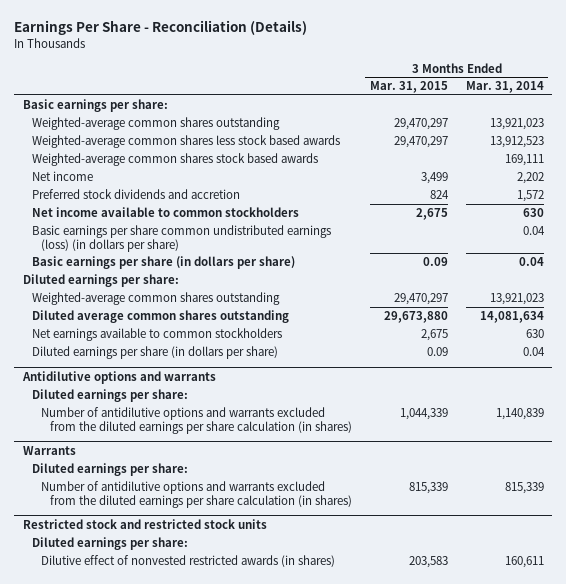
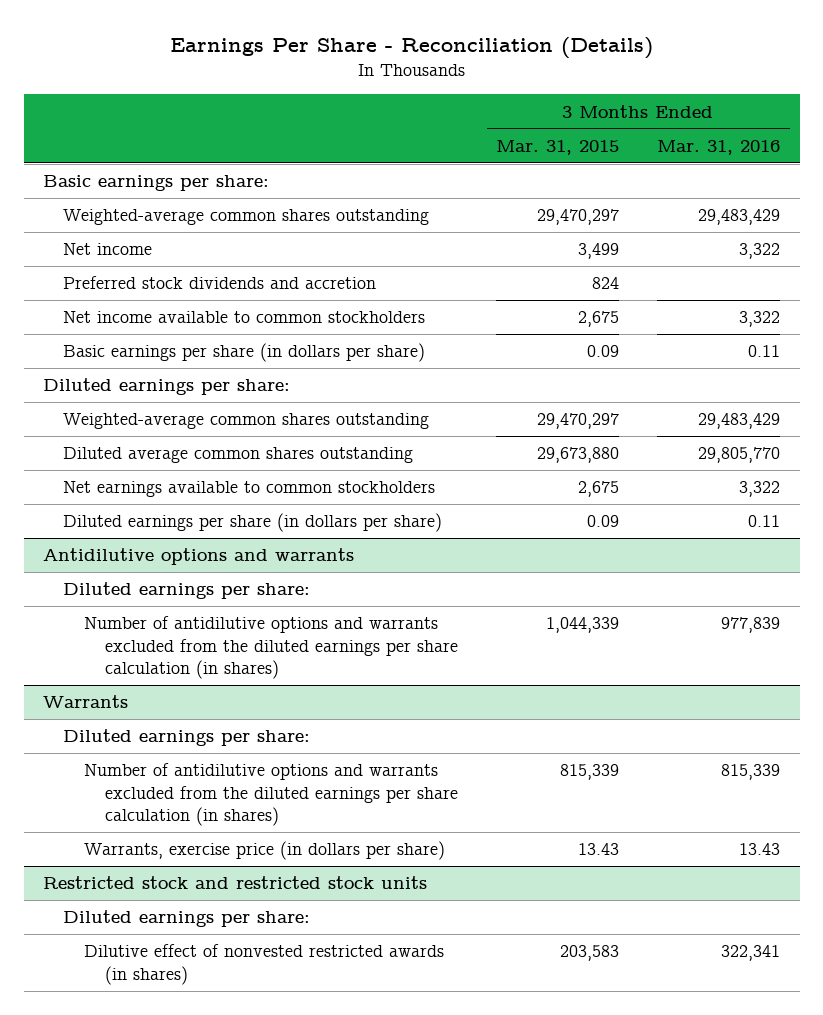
[465,81,544,94] Mar. 31, 2014 -> none
none -> [657,139,781,155] Mar. 31, 2016
[31,135,340,149] Weighted-average common shares less stock based awards -> none
[31,153,318,167] Weighted-average common shares stock based awards -> none
[31,225,331,252] Basic earnings per share common undistributed earnings (loss) (in dollars per share) -> none
none -> [84,841,446,861] Warrants, exercise price (in dollars per share)

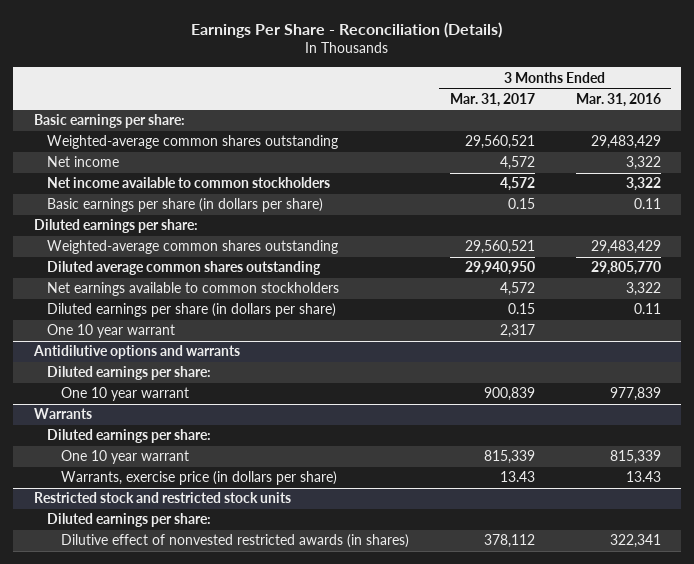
[496,139,620,155] Mar. 31, 2015 -> none
none -> [449,92,535,107] Mar. 31, 2017
[63,276,377,290] Preferred stock dividends and accretion -> none
none -> [47,324,176,339] One 10 year warrant
[84,616,458,680] Number of antidilutive options and warrants excluded from the diluted earnings per share calculation (in shares) -> [60,387,189,402] One 10 year warrant
[84,763,458,827] Number of antidilutive options and warrants excluded from the diluted earnings per share calculation (in shares) -> [60,450,189,465] One 10 year warrant

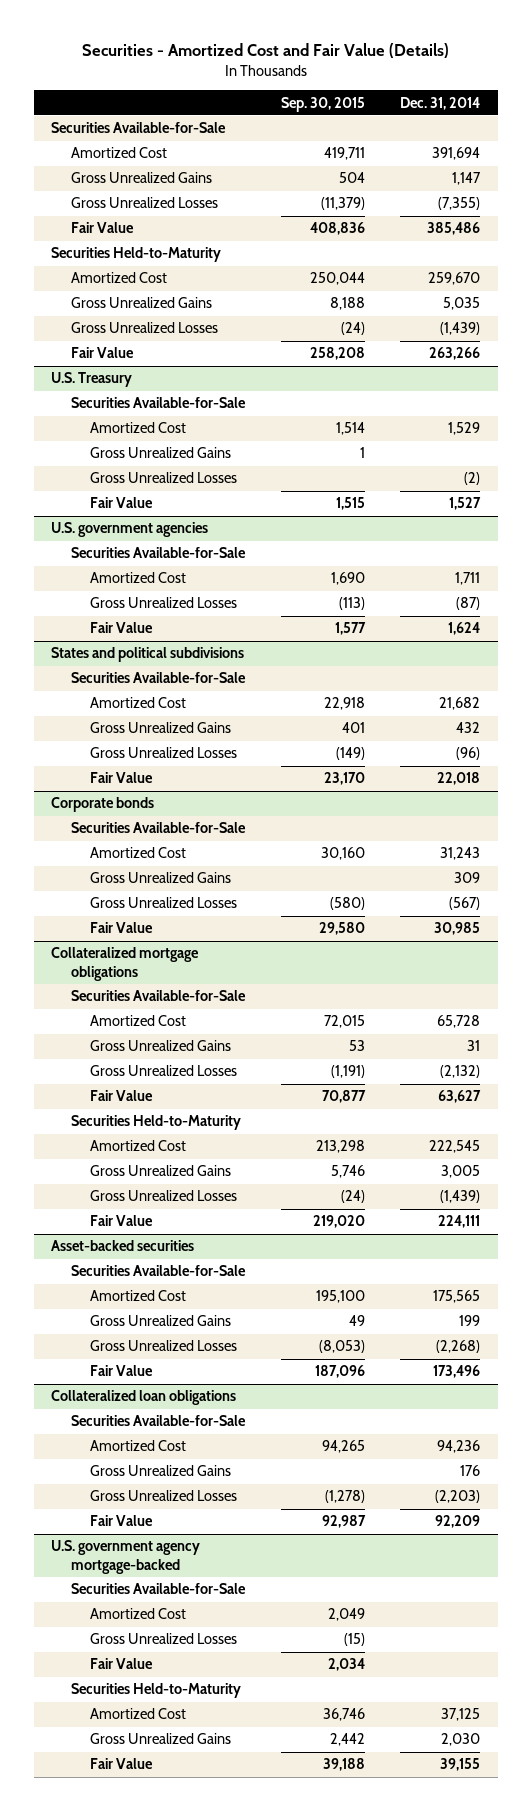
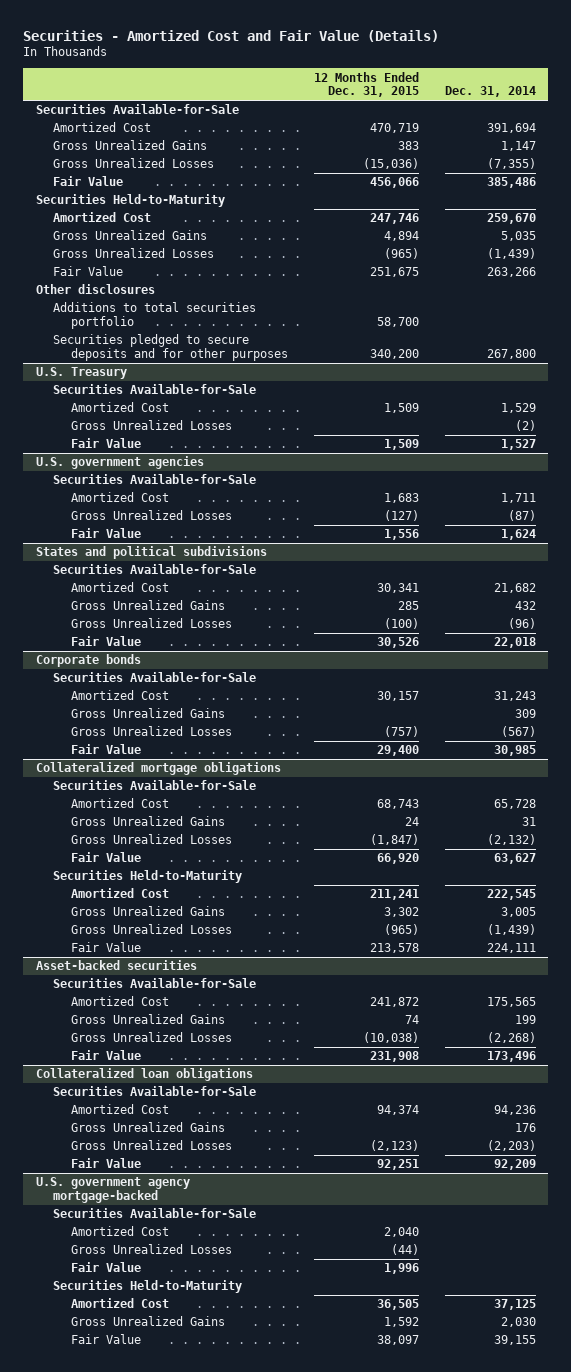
[280,96,365,112] Sep. 30, 2015 -> none
none -> [313,71,419,98] 12 Months Ended Dec. 31, 2015
none -> [35,284,155,295] Other disclosures
none -> [53,302,257,330] Additions to total securities portfolio
none -> [53,334,288,362] Securities pledged to secure deposits and for other purposes
[90,447,232,459] Gross Unrealized Gains -> none

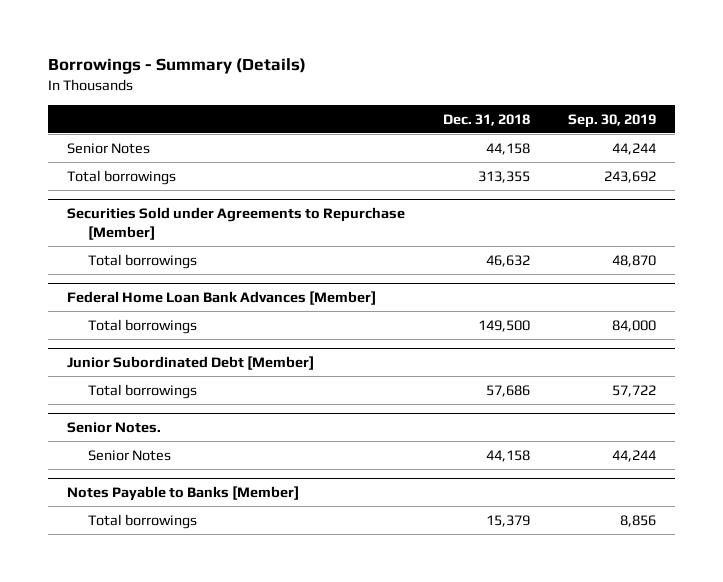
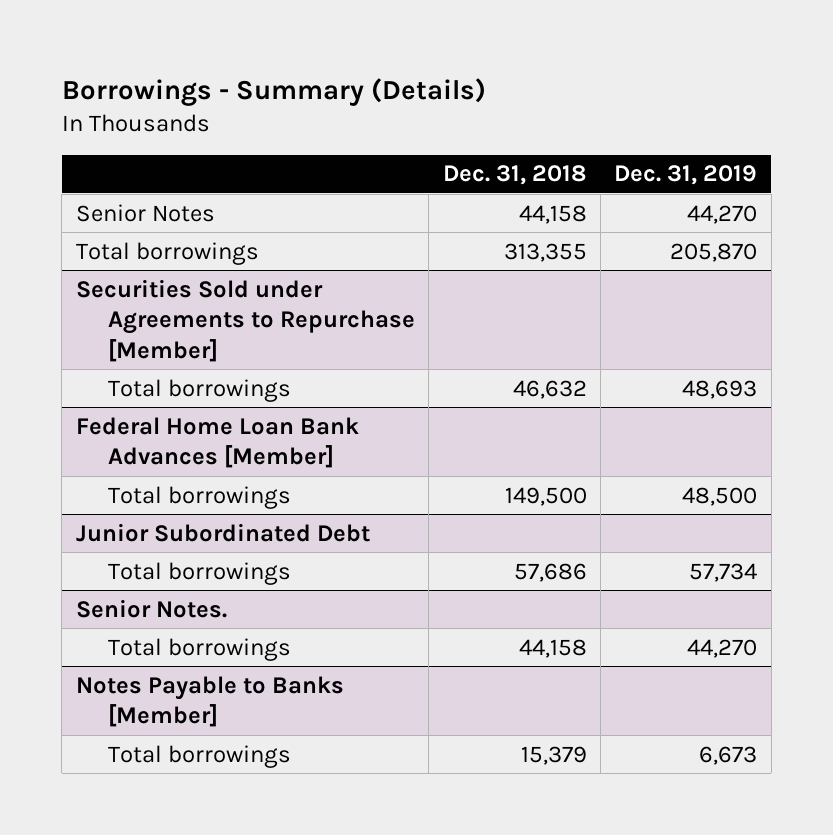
[568,113,657,128] Sep. 30, 2019 -> none
none -> [614,165,758,186] Dec. 31, 2019
[66,355,314,370] Junior Subordinated Debt [Member] -> [75,522,370,542] Junior Subordinated Debt
[87,449,171,461] Senior Notes -> [108,637,292,661] Total borrowings

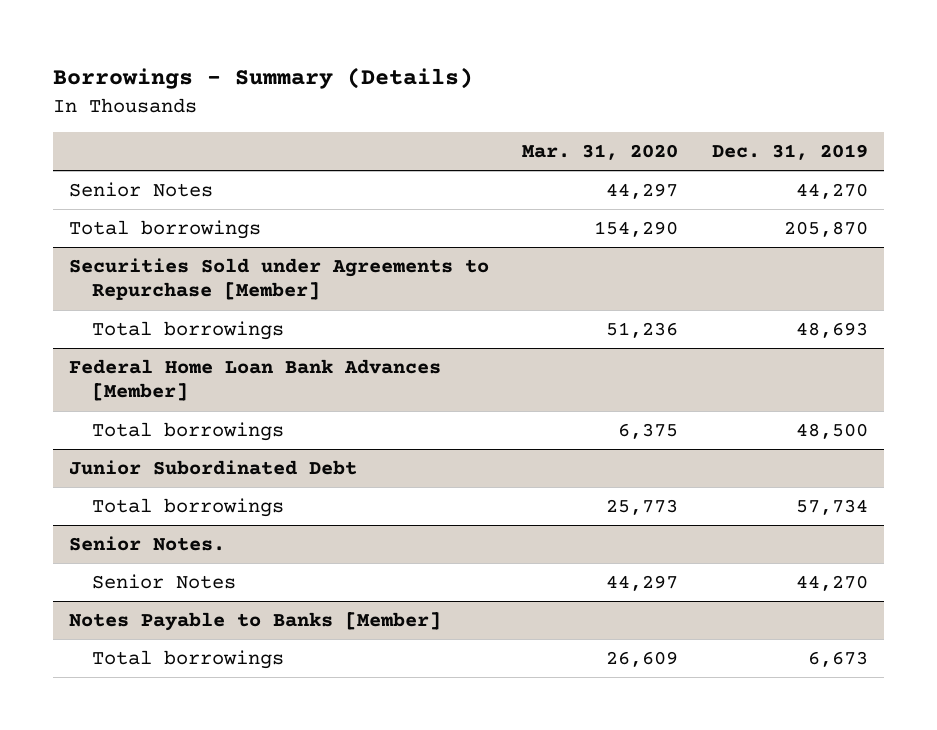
[442,165,587,186] Dec. 31, 2018 -> none
none -> [522,143,679,160] Mar. 31, 2020
[108,637,292,661] Total borrowings -> [91,573,236,589] Senior Notes

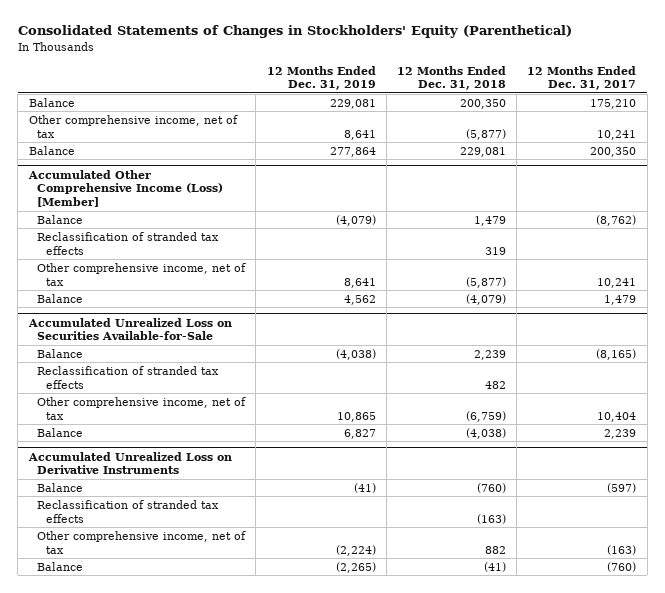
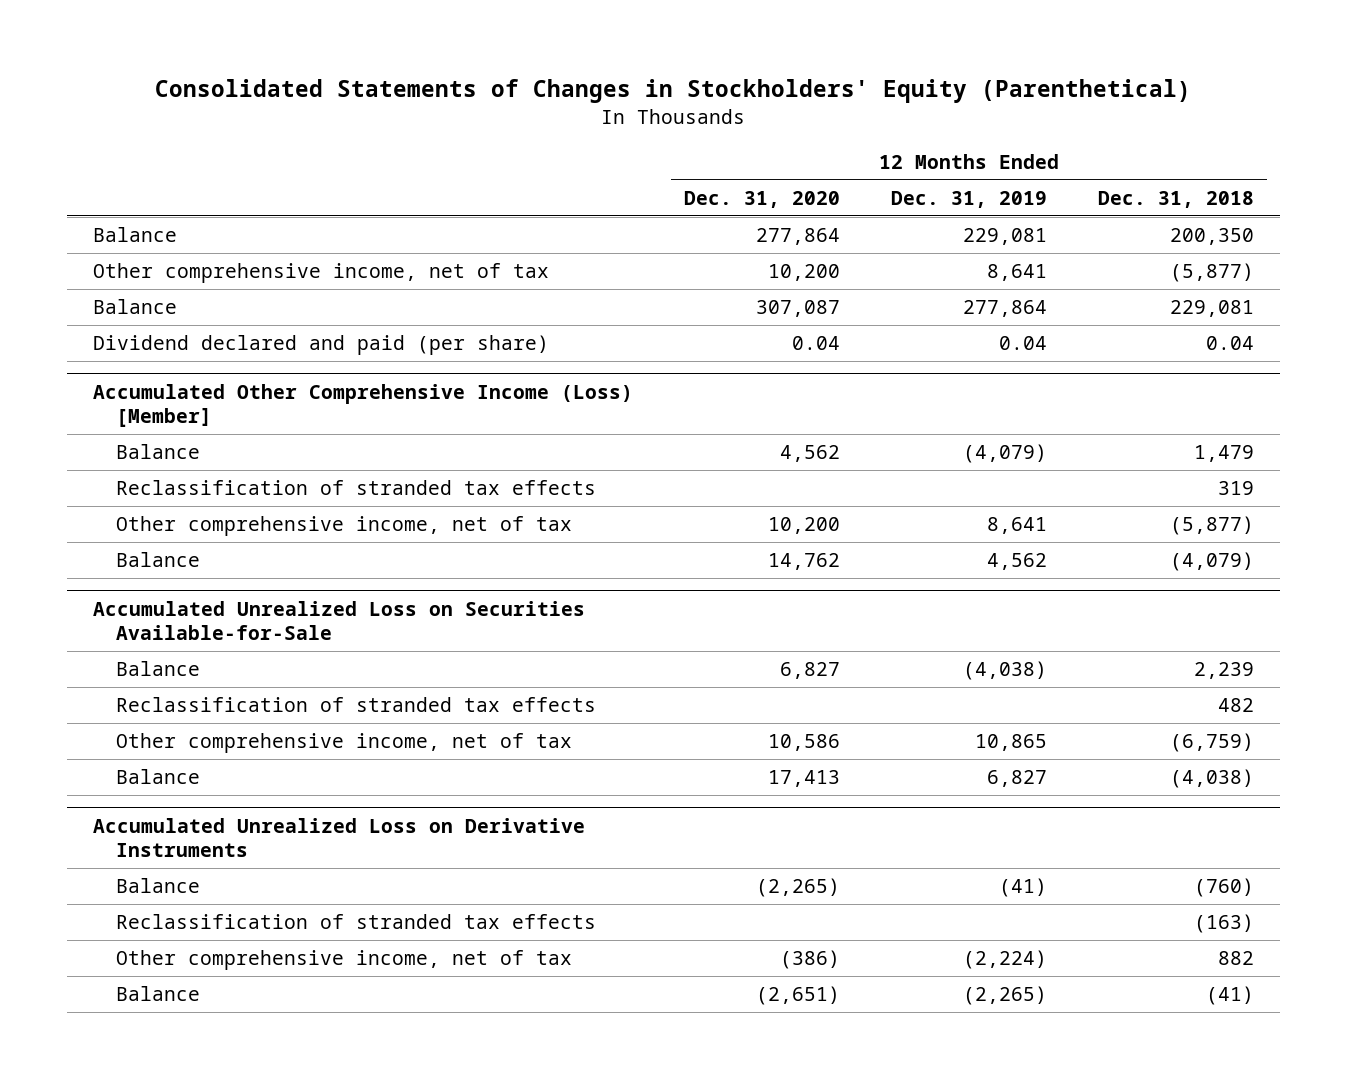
[527,65,637,91] 12 Months Ended Dec. 31, 2017 -> none
none -> [683,190,840,208] Dec. 31, 2020
none -> [92,335,549,356] Dividend declared and paid (per share)

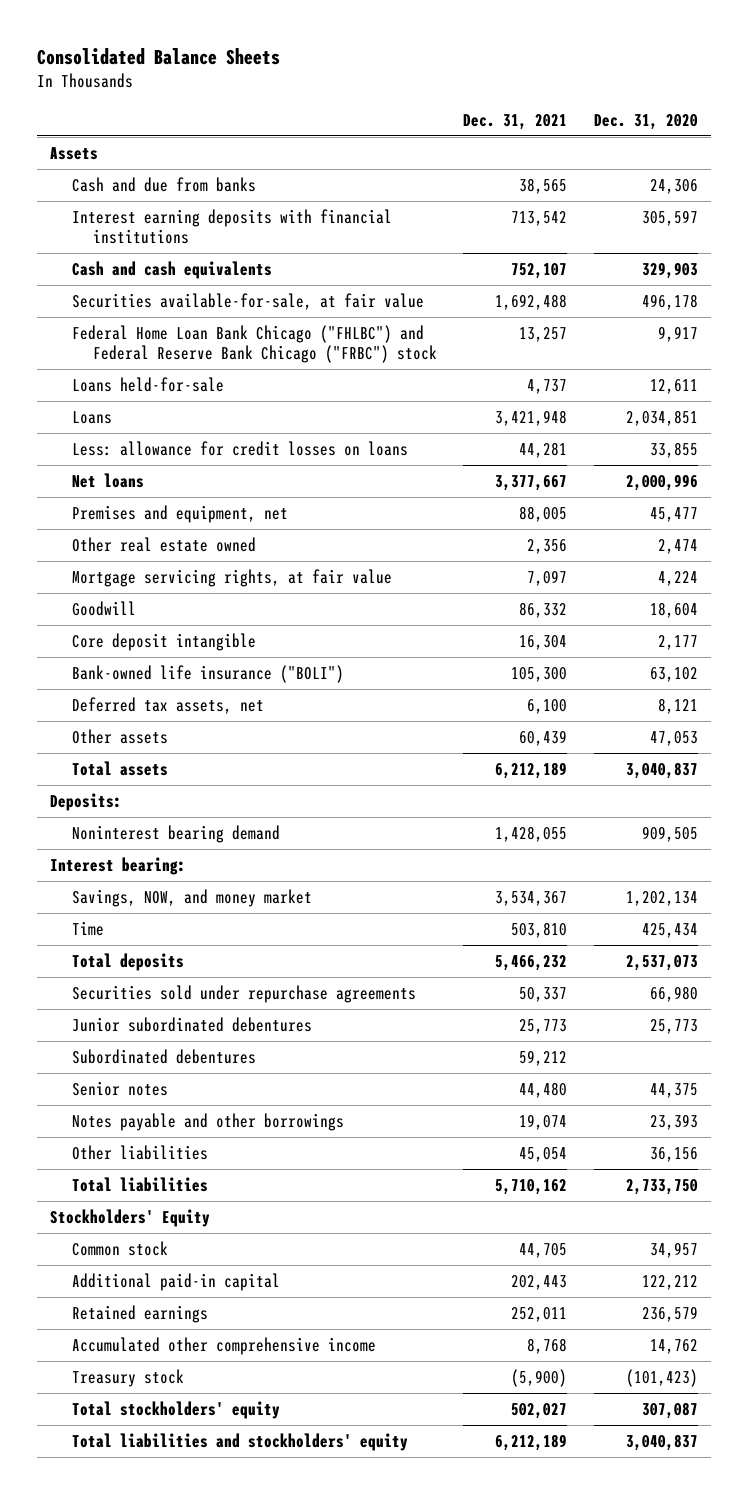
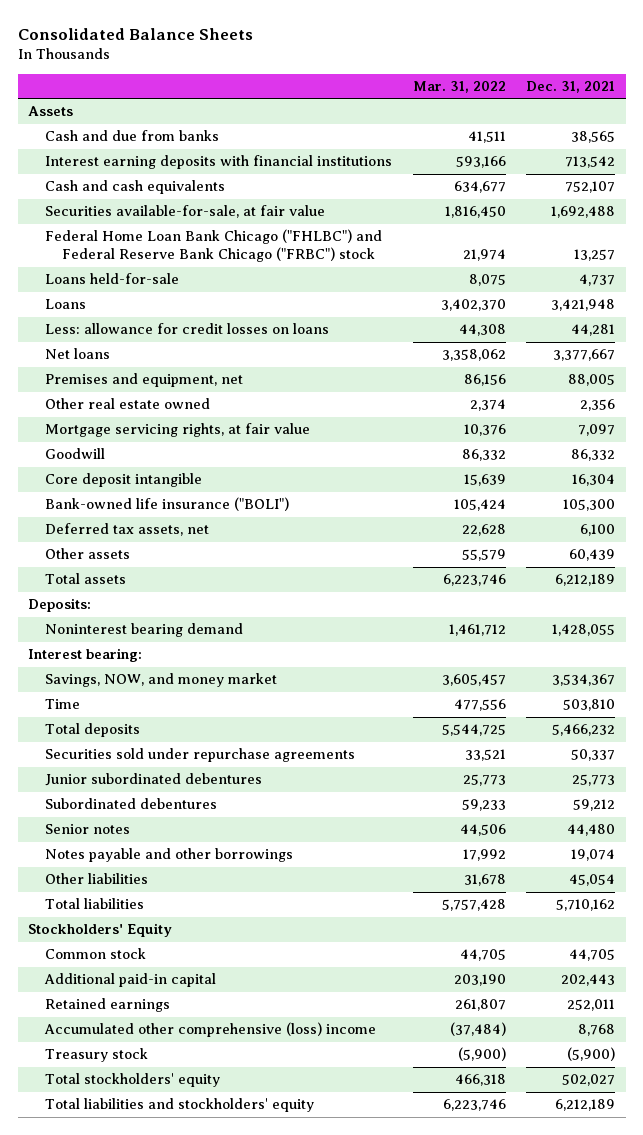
[593,114,698,131] Dec. 31, 2020 -> none
none -> [412,80,506,93] Mar. 31, 2022
[71,1336,376,1355] Accumulated other comprehensive income -> [43,1022,376,1038] Accumulated other comprehensive (loss) income

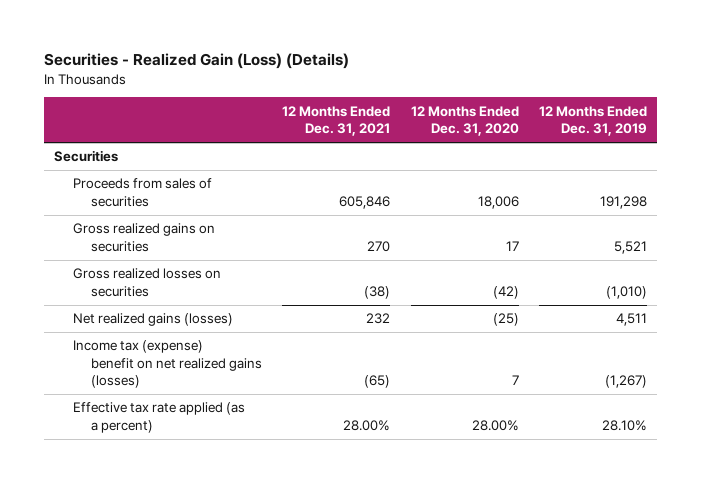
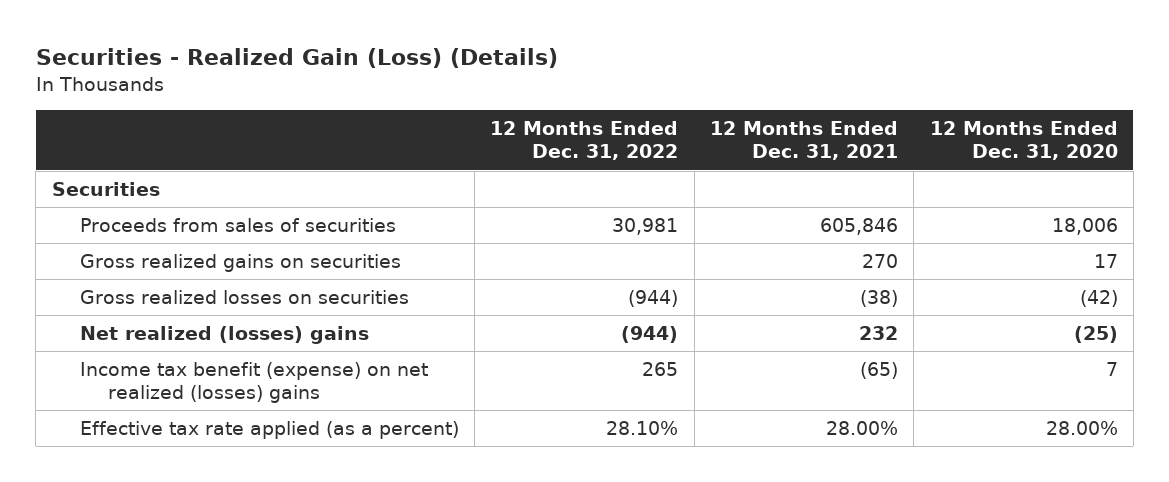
[538,105,647,137] 12 Months Ended Dec. 31, 2019 -> none
none -> [490,121,679,161] 12 Months Ended Dec. 31, 2022
[72,313,233,327] Net realized gains (losses) -> [79,326,369,345] Net realized (losses) gains
[72,340,263,389] Income tax (expense) benefit on net realized gains (losses) -> [79,362,428,404] Income tax benefit (expense) on net realized (losses) gains

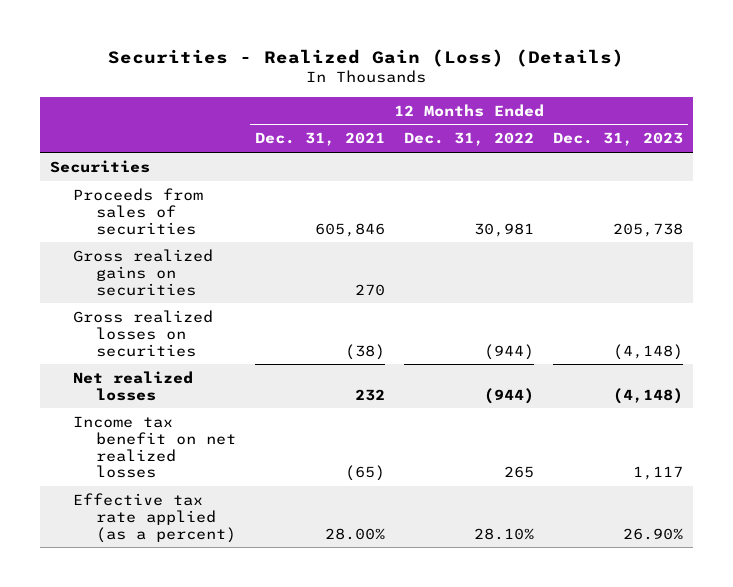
[929,121,1118,161] 12 Months Ended Dec. 31, 2020 -> none
none -> [553,132,684,147] Dec. 31, 2023
[79,326,369,345] Net realized (losses) gains -> [72,370,193,401] Net realized losses
[79,362,428,404] Income tax benefit (expense) on net realized (losses) gains -> [72,415,236,479] Income tax benefit on net realized losses

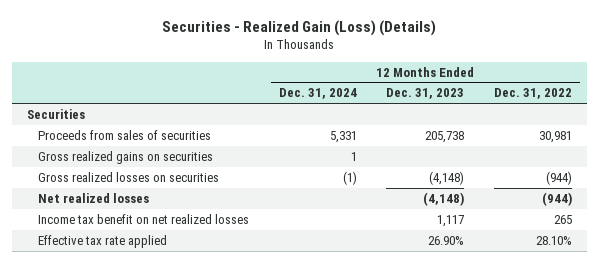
[254,132,385,147] Dec. 31, 2021 -> none
none -> [278,88,357,100] Dec. 31, 2024
[72,492,236,543] Effective tax rate applied (as a percent) -> [37,234,167,248] Effective tax rate applied

